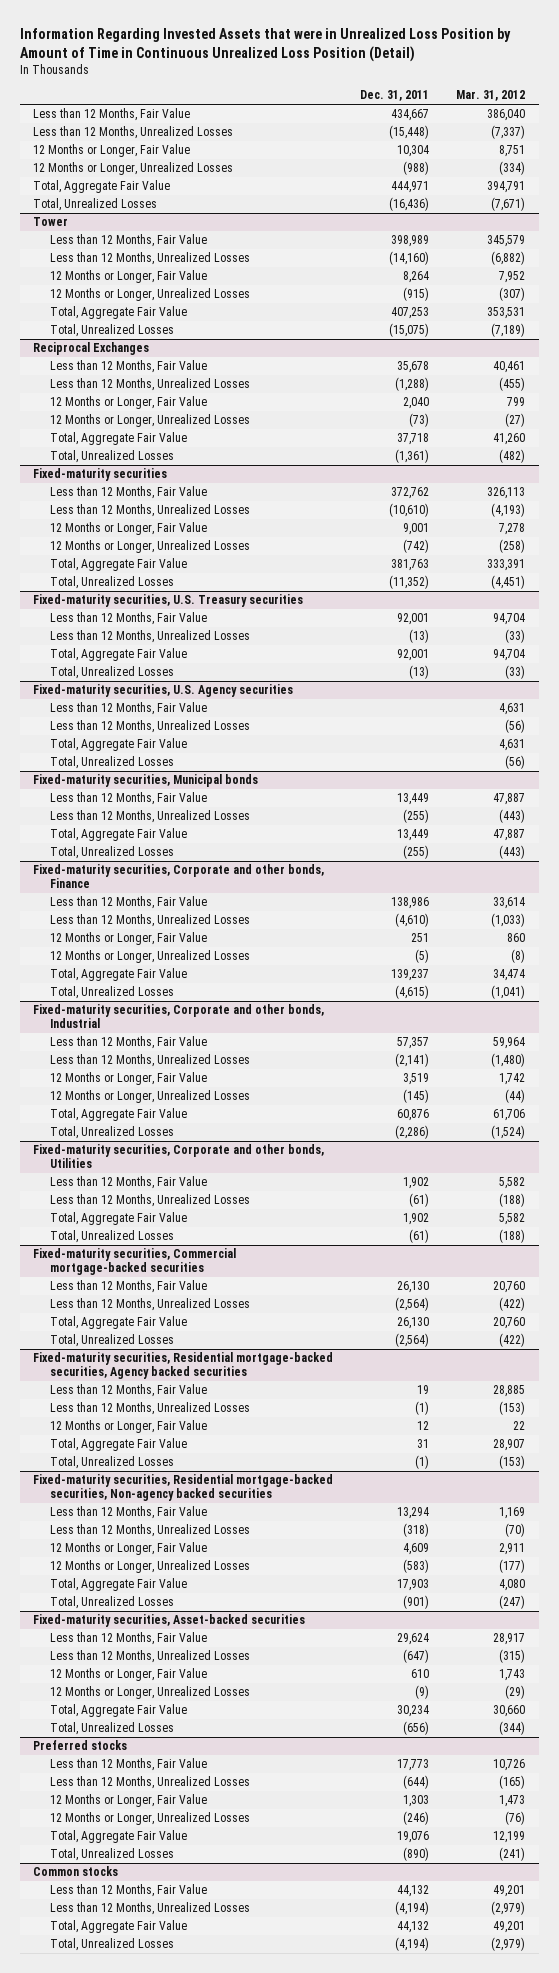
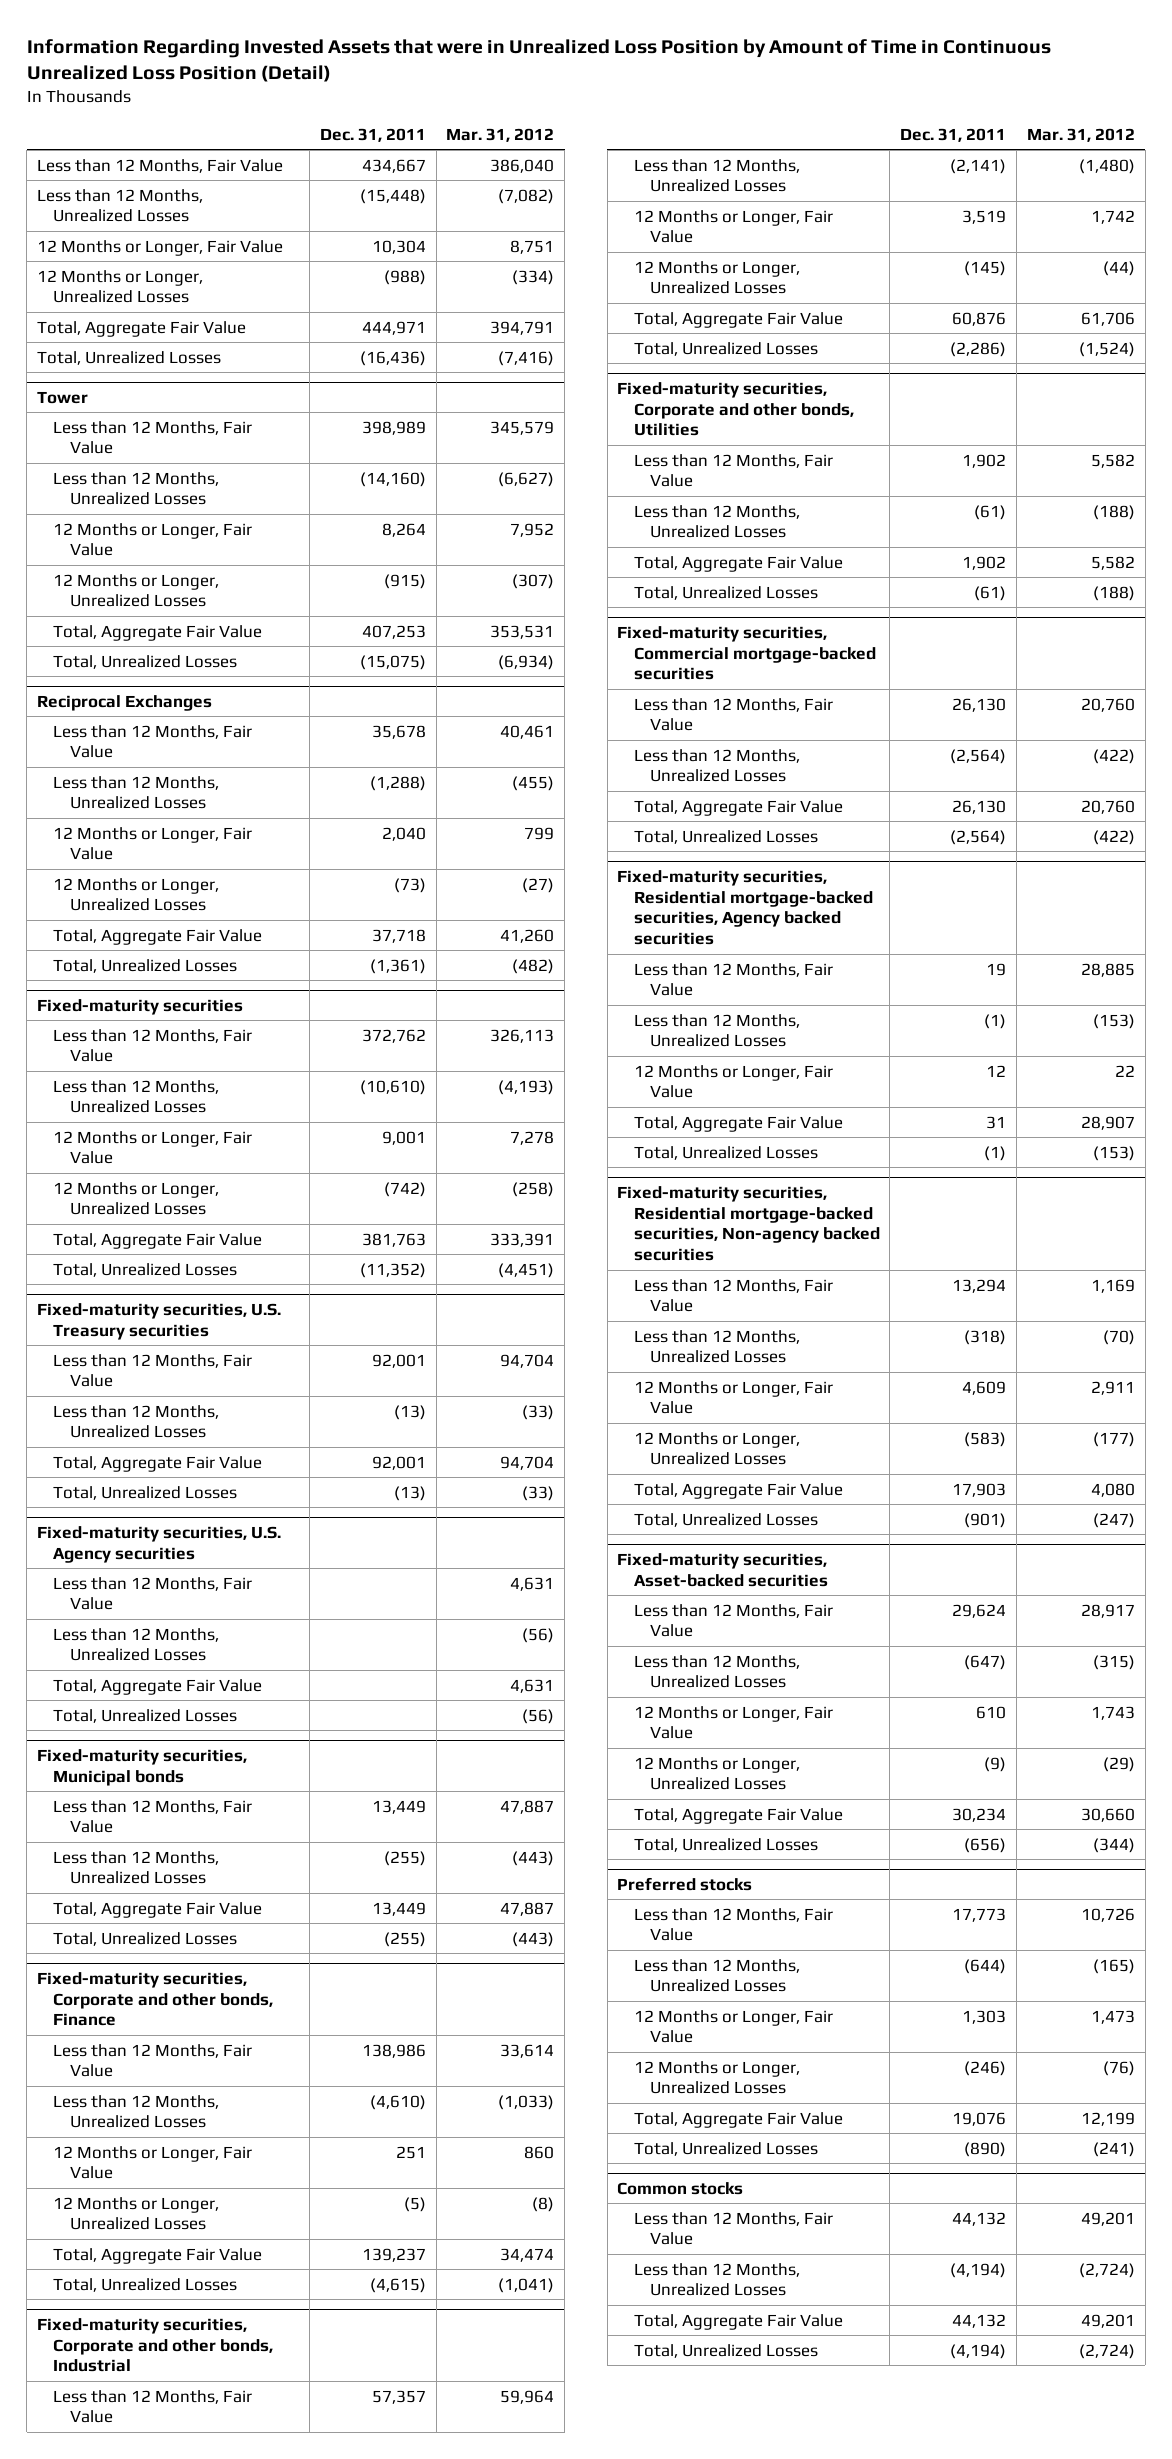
[491,125,526,140] (7,337) -> [498,188,555,204] (7,082)
[491,197,526,212] (7,671) -> [498,350,555,366] (7,416)
[491,251,526,266] (6,882) -> [498,471,555,487] (6,627)
[491,323,526,338] (7,189) -> [498,654,555,670] (6,934)
[491,1901,526,1916] (2,979) -> [1078,2262,1135,2278] (2,724)
[491,1937,526,1952] (2,979) -> [1078,2343,1135,2359] (2,724)

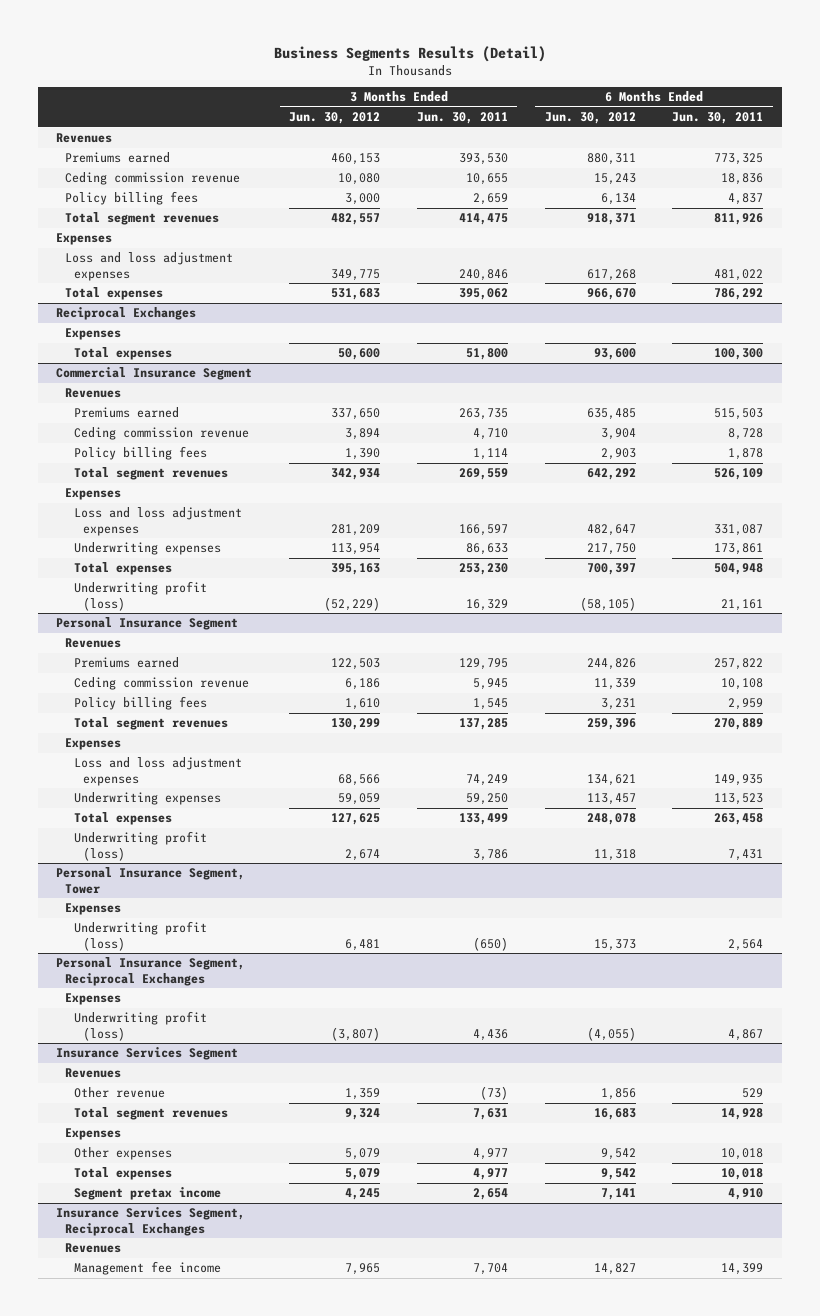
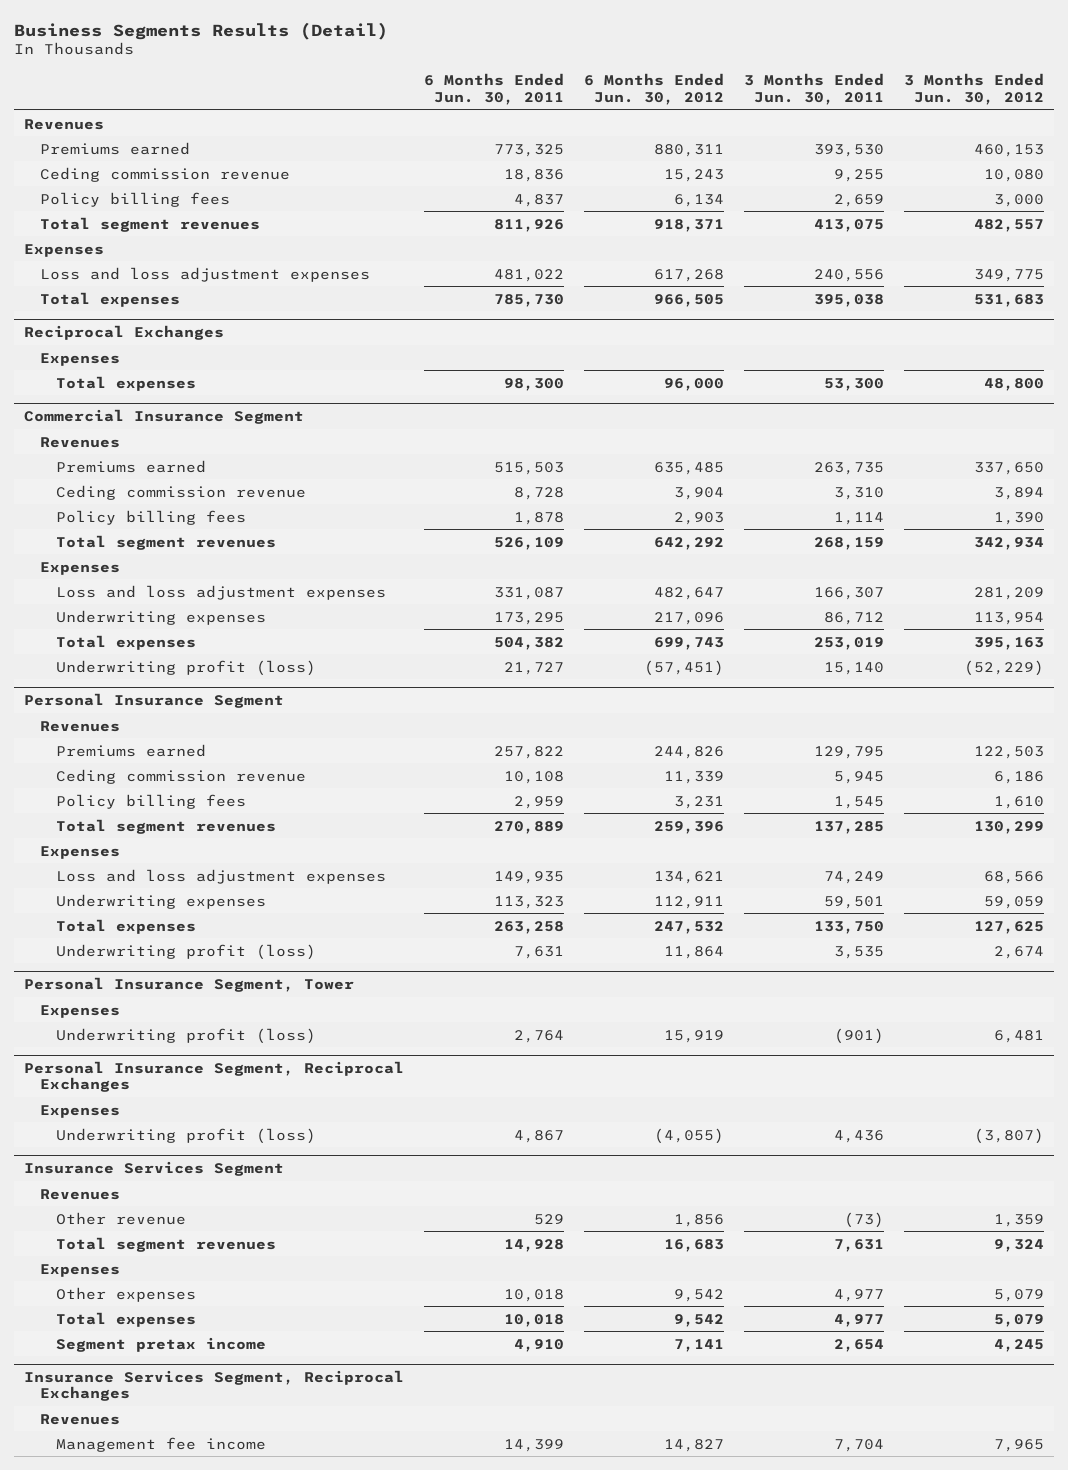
[465,173,508,186] 10,655 -> [834,168,885,182] 9,255
[458,213,508,226] 414,475 -> [814,218,885,232] 413,075
[458,268,508,281] 240,846 -> [814,268,885,282] 240,556
[458,288,508,301] 395,062 -> [814,293,885,307] 395,038
[586,288,636,301] 966,670 -> [654,293,725,307] 966,505
[714,288,764,301] 786,292 -> [494,293,565,307] 785,730
[338,348,381,361] 50,600 -> [984,377,1045,391] 48,800
[465,348,508,361] 51,800 -> [824,377,885,391] 53,300
[593,348,636,361] 93,600 -> [664,377,725,391] 96,000
[714,348,764,361] 100,300 -> [504,377,565,391] 98,300
[472,428,508,441] 4,710 -> [834,486,885,500] 3,310
[458,468,508,481] 269,559 -> [814,536,885,550] 268,159
[458,523,508,536] 166,597 -> [814,586,885,600] 166,307
[465,543,508,556] 86,633 -> [824,611,885,625] 86,712
[586,543,636,556] 217,750 -> [654,611,725,625] 217,096
[714,543,764,556] 173,861 -> [494,611,565,625] 173,295
[458,563,508,576] 253,230 -> [814,636,885,650] 253,019
[586,563,636,576] 700,397 -> [654,636,725,650] 699,743
[714,563,764,576] 504,948 -> [494,636,565,650] 504,382
[465,598,508,611] 16,329 -> [824,661,885,675] 15,140
[579,596,636,611] (58,105) -> [644,659,725,676] (57,451)
[721,598,764,611] 21,161 -> [504,661,565,675] 21,727
[465,793,508,806] 59,250 -> [824,895,885,909] 59,501
[586,793,636,806] 113,457 -> [654,895,725,909] 112,911
[714,793,764,806] 113,523 -> [494,895,565,909] 113,323
[458,813,508,826] 133,499 -> [814,920,885,934] 133,750
[586,813,636,826] 248,078 -> [654,920,725,934] 247,532
[714,813,764,826] 263,458 -> [494,920,565,934] 263,258
[472,848,508,861] 3,786 -> [834,945,885,959] 3,535
[593,848,636,861] 11,318 -> [664,945,725,959] 11,864
[728,848,764,861] 7,431 -> [514,945,565,959] 7,631
[472,936,508,951] (650) -> [834,1027,885,1044] (901)
[593,938,636,951] 15,373 -> [664,1029,725,1043] 15,919
[728,938,764,951] 2,564 -> [514,1029,565,1043] 2,764

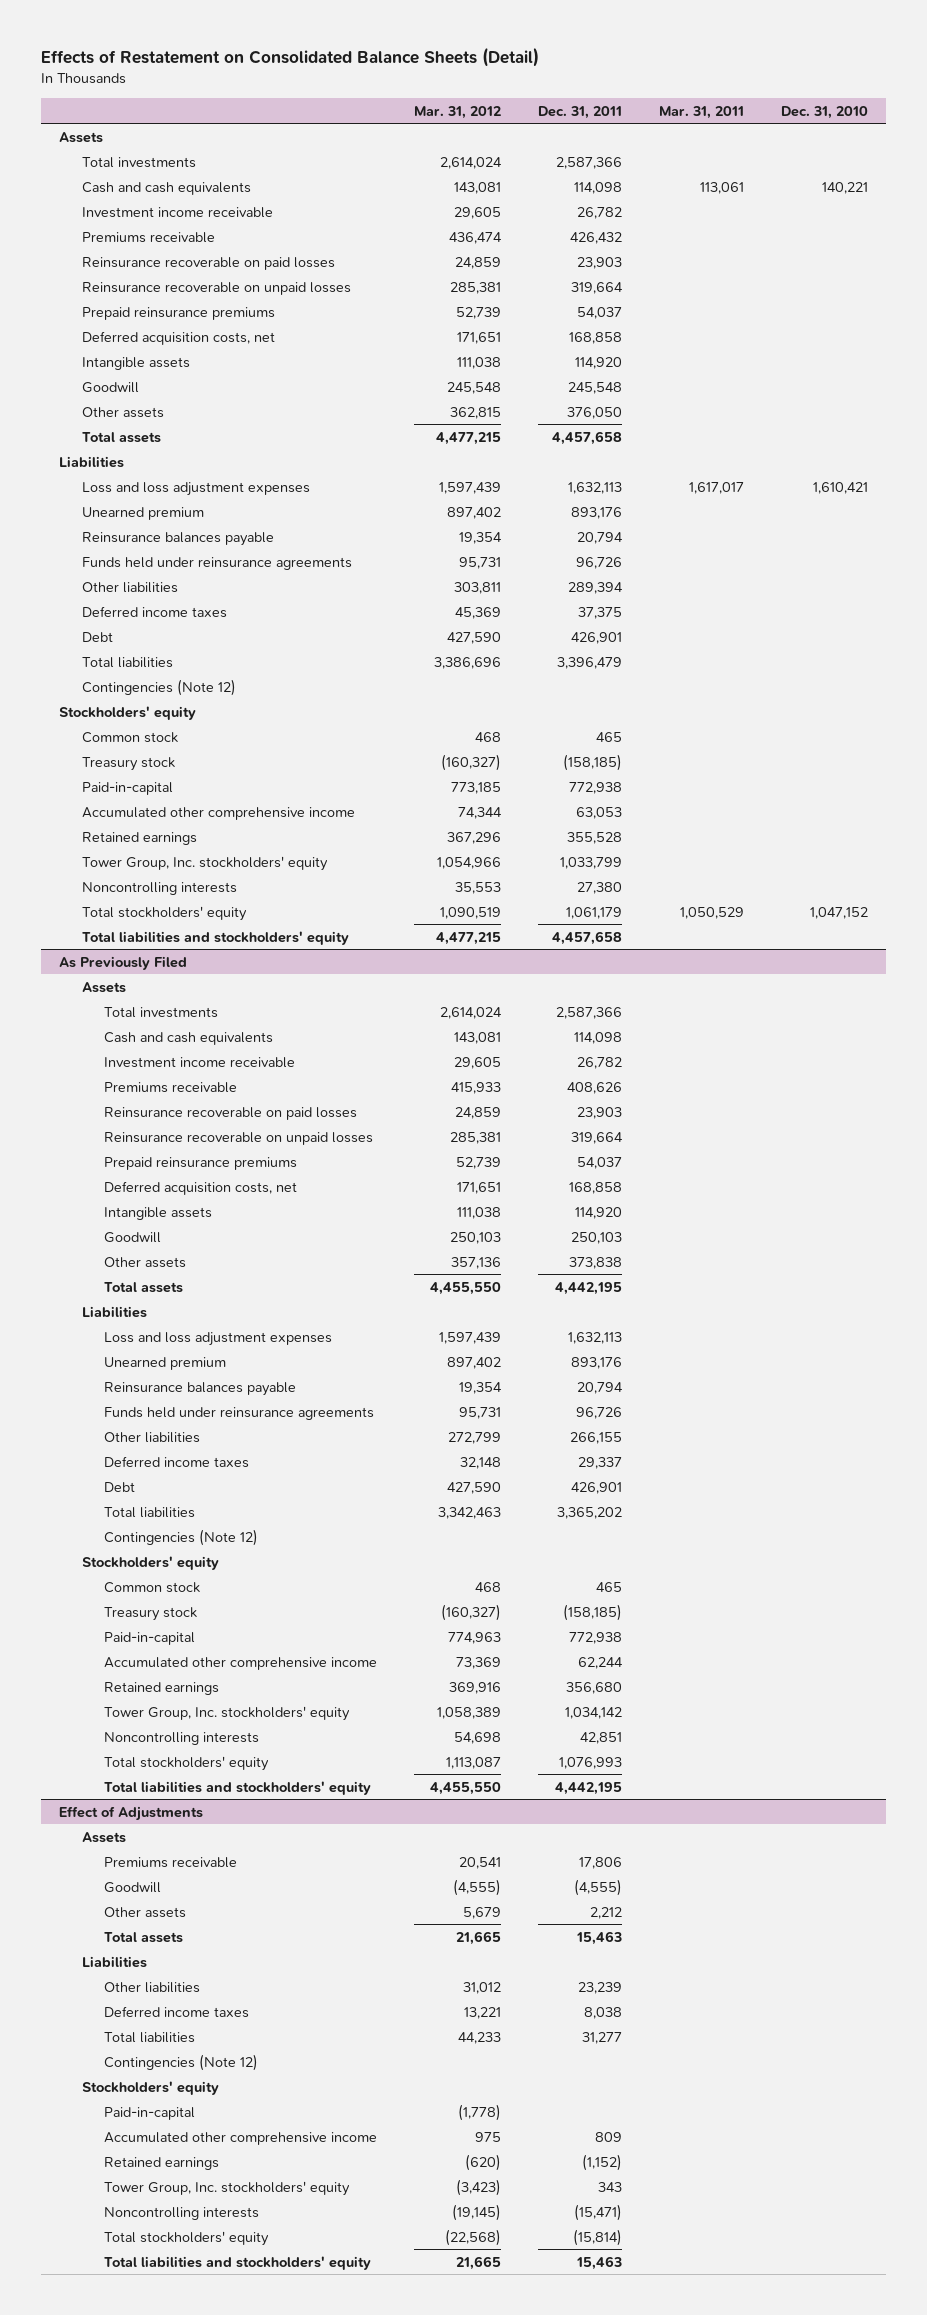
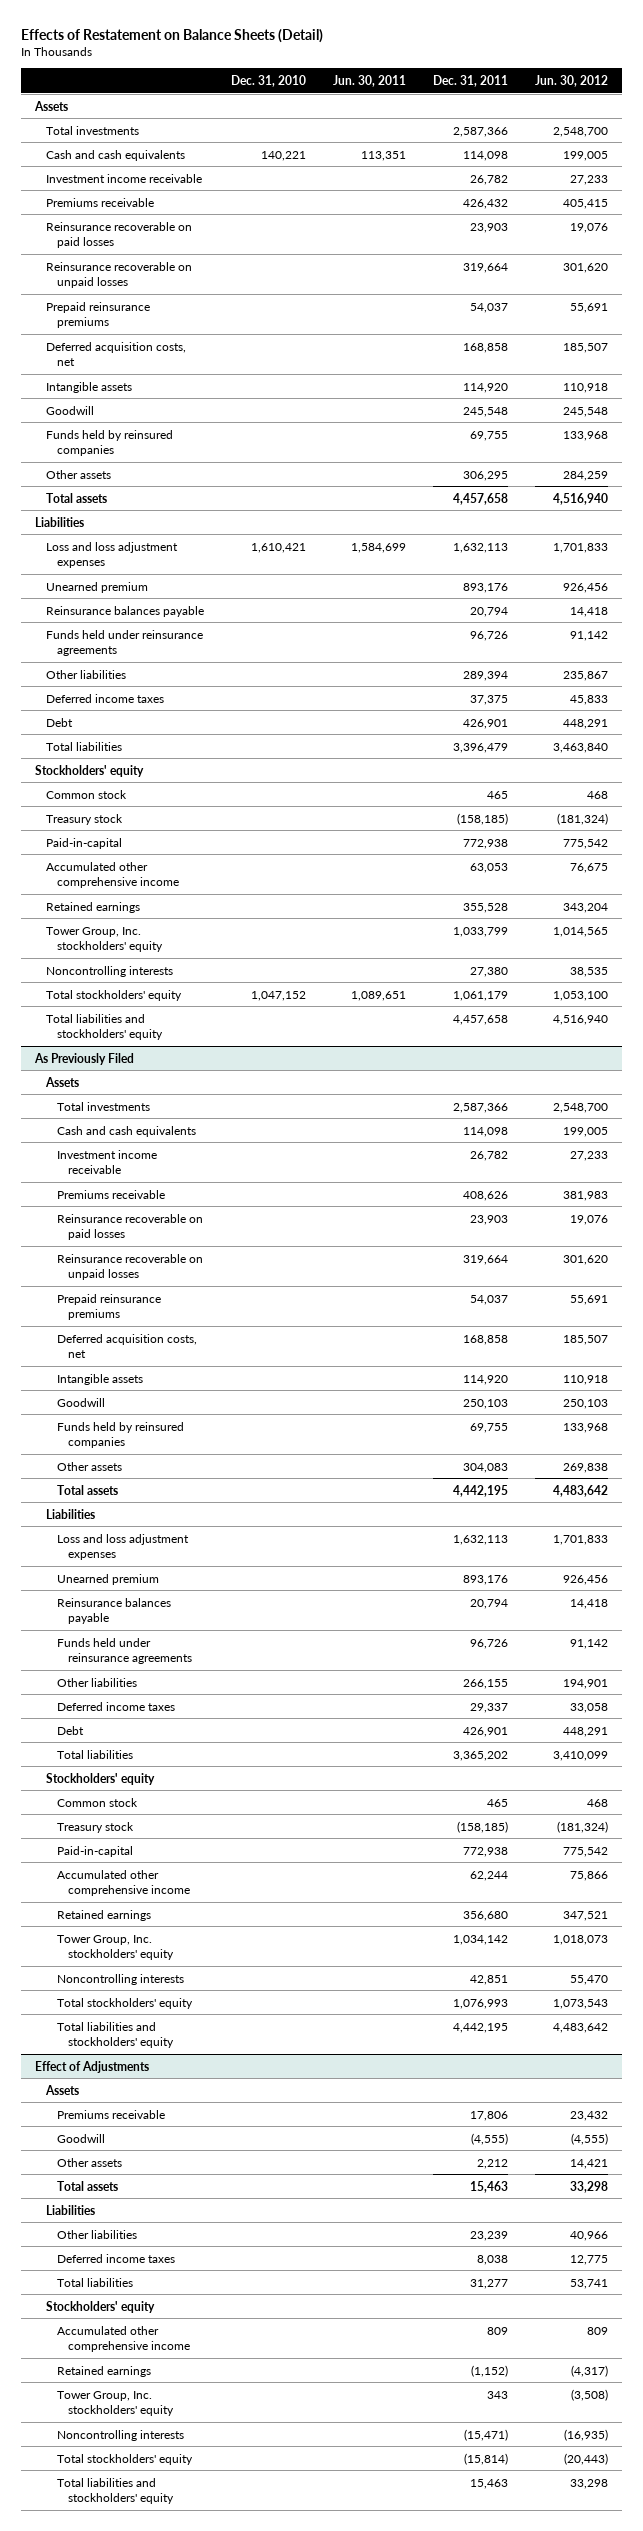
[40,47,539,68] Effects of Restatement on Consolidated Balance Sheets (Detail) -> [21,28,324,43] Effects of Restatement on Balance Sheets (Detail)
[414,105,502,119] Mar. 31, 2012 -> none
[658,105,744,119] Mar. 31, 2011 -> none
none -> [332,75,406,88] Jun. 30, 2011
none -> [535,75,609,88] Jun. 30, 2012
none -> [45,429,173,456] Funds held by reinsured companies
[566,406,622,419] 376,050 -> [463,470,509,481] 306,295
[81,678,236,696] Contingencies (Note 12) -> none
none -> [56,1421,184,1448] Funds held by reinsured companies
[568,1256,622,1269] 373,838 -> [463,1462,509,1473] 304,083
[104,1528,259,1546] Contingencies (Note 12) -> none
[104,2053,259,2071] Contingencies (Note 12) -> none
[104,2106,196,2120] Paid-in-capital -> none

